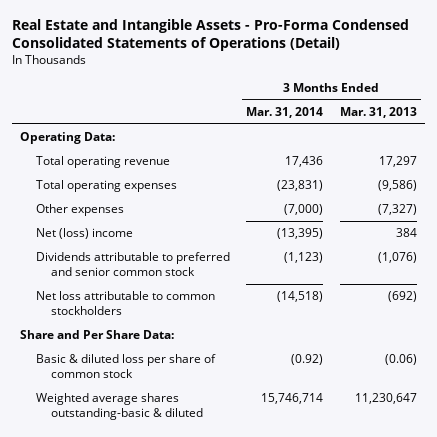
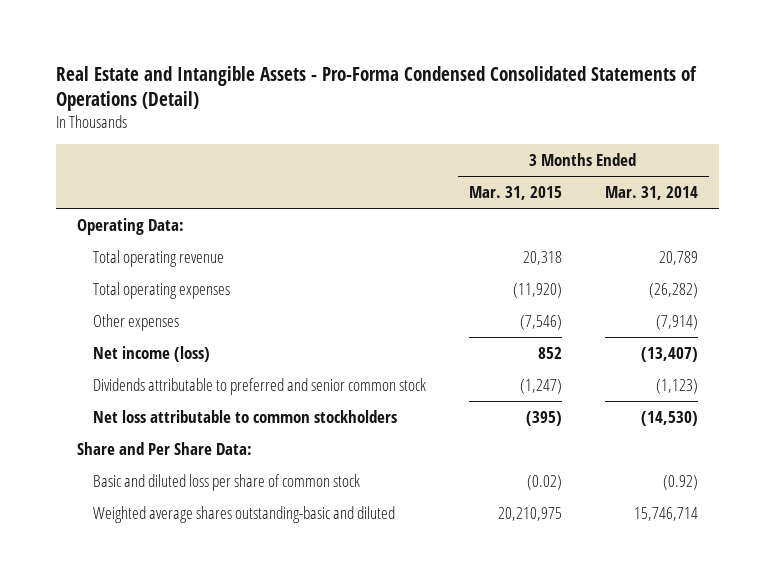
[339,106,417,118] Mar. 31, 2013 -> none
none -> [468,186,562,201] Mar. 31, 2015
[285,156,324,168] 17,436 -> [658,250,698,265] 20,789
[277,180,324,192] (23,831) -> [648,282,698,298] (26,282)
[284,204,324,216] (7,000) -> [655,314,698,330] (7,914)
[35,228,133,240] Net (loss) income -> [92,345,210,362] Net income (loss)
[277,228,324,240] (13,395) -> [640,346,698,362] (13,407)
[277,291,324,303] (14,518) -> [640,410,698,426] (14,530)
[35,354,216,379] Basic & diluted loss per share of common stock -> [92,473,360,491] Basic and diluted loss per share of common stock
[35,393,204,421] Weighted average shares outstanding-basic & diluted -> [92,505,395,523] Weighted average shares outstanding-basic and diluted

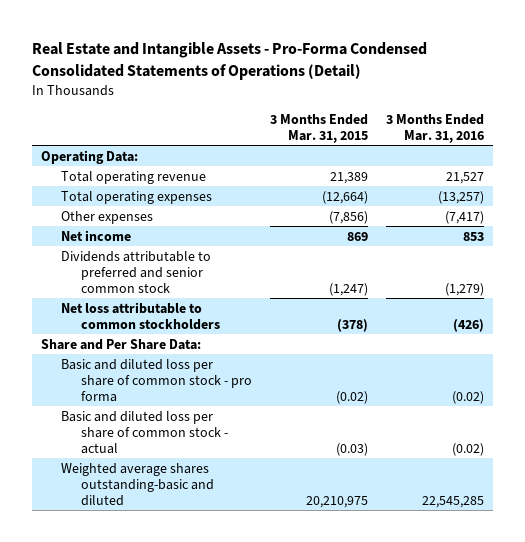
[604,186,698,201] Mar. 31, 2014 -> none
none -> [385,113,484,144] 3 Months Ended Mar. 31, 2016
[522,250,562,265] 20,318 -> [329,171,368,184] 21,389
[512,282,562,298] (11,920) -> [321,190,368,204] (12,664)
[519,314,562,330] (7,546) -> [328,210,368,224] (7,856)
[92,345,210,362] Net income (loss) -> [61,229,132,241] Net income
[537,346,562,359] 852 -> [346,231,368,241] 869
[525,410,562,426] (395) -> [336,318,368,332] (378)
[92,473,360,491] Basic and diluted loss per share of common stock -> [61,358,252,403] Basic and diluted loss per share of common stock - pro forma
none -> [61,410,228,455] Basic and diluted loss per share of common stock - actual

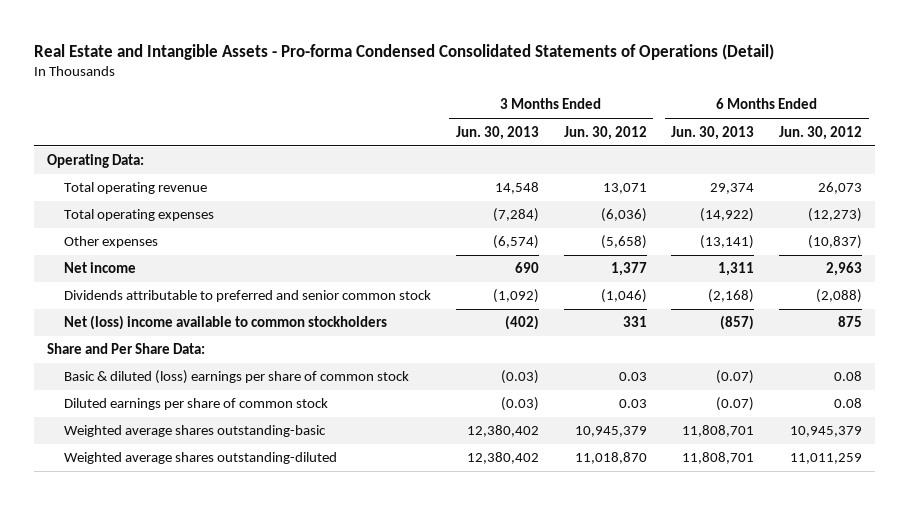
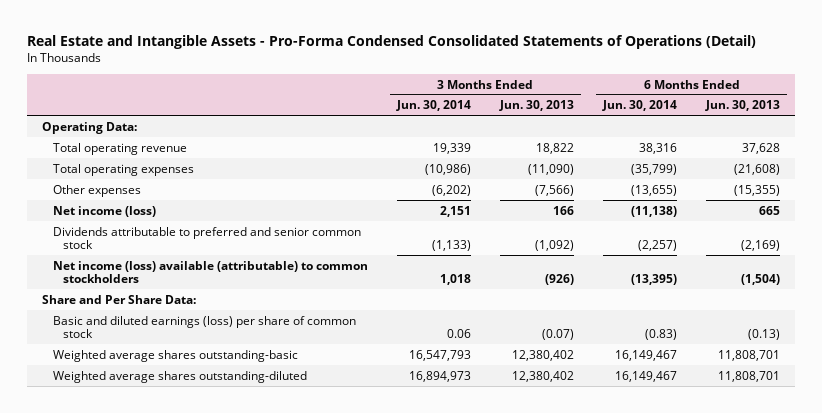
[34,43,775,60] Real Estate and Intangible Assets - Pro-forma Condensed Consolidated Statements of Operations (Detail) -> [27,35,757,50] Real Estate and Intangible Assets - Pro-Forma Condensed Consolidated Statements of Operations (Detail)
[563,125,647,140] Jun. 30, 2012 -> none
[779,125,863,140] Jun. 30, 2012 -> none
none -> [395,100,471,112] Jun. 30, 2014
none -> [602,100,678,112] Jun. 30, 2014
[494,182,539,195] 14,548 -> [535,142,574,154] 18,822
[710,183,755,195] 29,374 -> [742,142,781,154] 37,628
[492,208,539,223] (7,284) -> [527,163,574,175] (11,090)
[700,208,755,223] (14,922) -> [734,163,781,175] (21,608)
[492,235,539,250] (6,574) -> [534,184,574,196] (7,566)
[700,235,755,250] (13,141) -> [734,184,781,196] (15,355)
[63,262,136,274] Net income -> [52,205,156,217] Net income (loss)
[514,262,539,274] 690 -> [552,205,574,215] 166
[718,262,755,277] 1,311 -> [759,205,781,215] 665
[708,289,755,304] (2,168) -> [741,240,781,252] (2,169)
[63,315,387,331] Net (loss) income available to common stockholders -> [52,260,368,284] Net income (loss) available (attributable) to common stockholders
[504,315,539,331] (402) -> [544,274,574,286] (926)
[720,315,755,331] (857) -> [741,274,781,286] (1,504)
[63,398,328,411] Diluted earnings per share of common stock -> none
[63,370,409,385] Basic & diluted (loss) earnings per share of common stock -> [52,315,356,339] Basic and diluted earnings (loss) per share of common stock
[500,370,539,385] (0.03) -> [541,329,574,341] (0.07)
[716,370,755,385] (0.07) -> [748,329,781,341] (0.13)

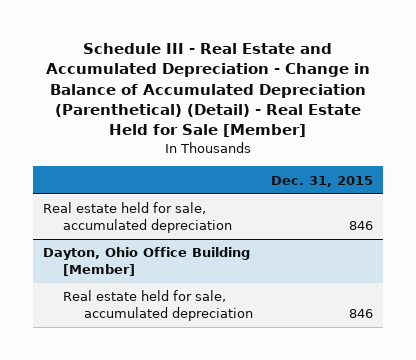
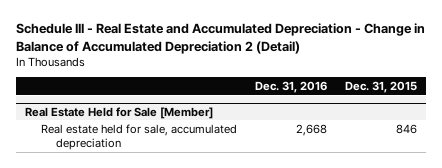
[46,42,371,138] Schedule III - Real Estate and Accumulated Depreciation - Change in Balance of Accumulated Depreciation (Parenthetical) (Detail) - Real Estate Held for Sale [Member] -> [15,23,425,54] Schedule III - Real Estate and Accumulated Depreciation - Change in Balance of Accumulated Depreciation 2 (Detail)
none -> [254,81,327,94] Dec. 31, 2016
[42,202,233,234] Real estate held for sale, accumulated depreciation -> none
[42,247,250,277] Dayton, Ohio Office Building [Member] -> [24,106,213,119] Real Estate Held for Sale [Member]

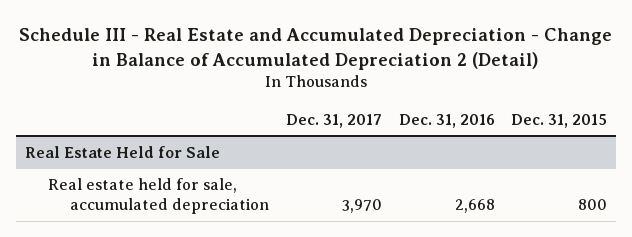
none -> [286,113,383,128] Dec. 31, 2017
[24,106,213,119] Real Estate Held for Sale [Member] -> [24,145,220,158] Real Estate Held for Sale
[396,123,418,134] 846 -> [578,199,608,211] 800

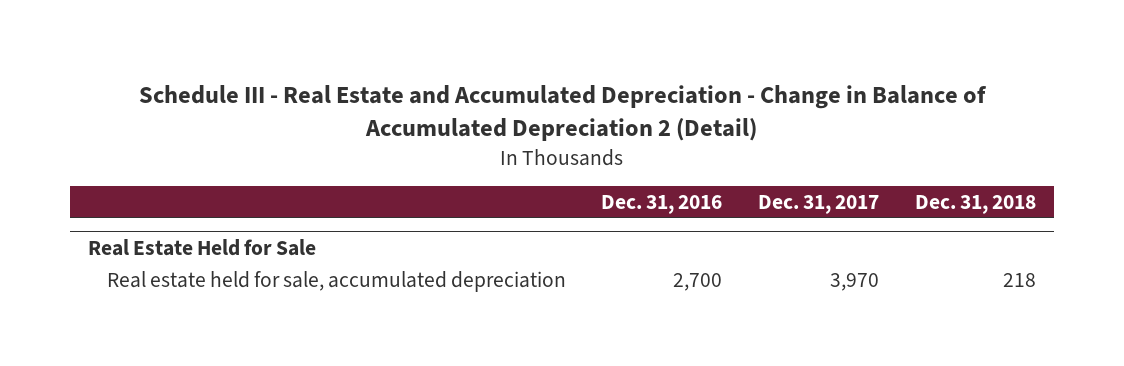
[511,113,608,128] Dec. 31, 2015 -> none
none -> [915,194,1037,214] Dec. 31, 2018
[454,199,495,214] 2,668 -> [673,273,723,292] 2,700

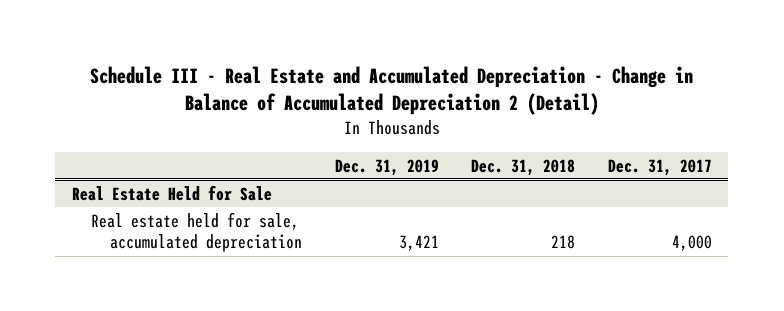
[601,194,723,214] Dec. 31, 2016 -> none
none -> [334,158,439,176] Dec. 31, 2019
[830,273,880,292] 3,970 -> [671,235,712,252] 4,000

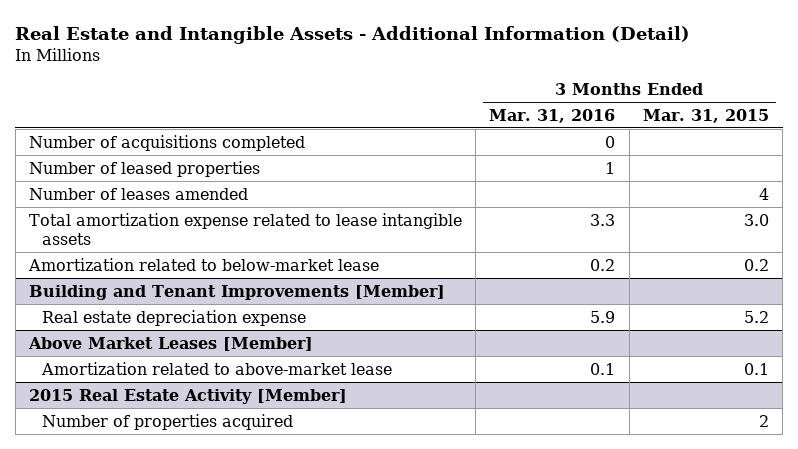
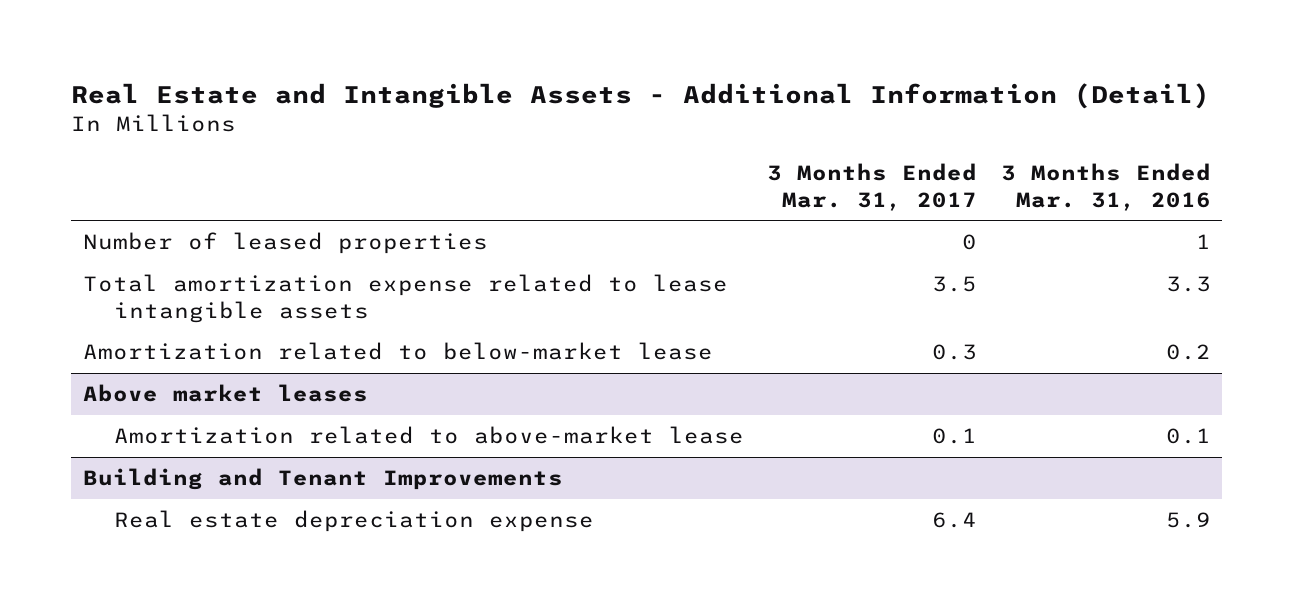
[642,108,769,123] Mar. 31, 2015 -> none
none -> [767,163,978,211] 3 Months Ended Mar. 31, 2017
[28,134,305,151] Number of acquisitions completed -> none
[28,187,248,200] Number of leases amended -> none
[28,284,445,300] Building and Tenant Improvements [Member] -> none
[42,309,307,326] Real estate depreciation expense -> none
[27,336,313,351] Above Market Leases [Member] -> [82,384,368,403] Above market leases
[28,388,347,404] 2015 Real Estate Activity [Member] -> none
[42,413,294,430] Number of properties acquired -> none
none -> [82,468,563,491] Building and Tenant Improvements
none -> [114,510,595,533] Real estate depreciation expense

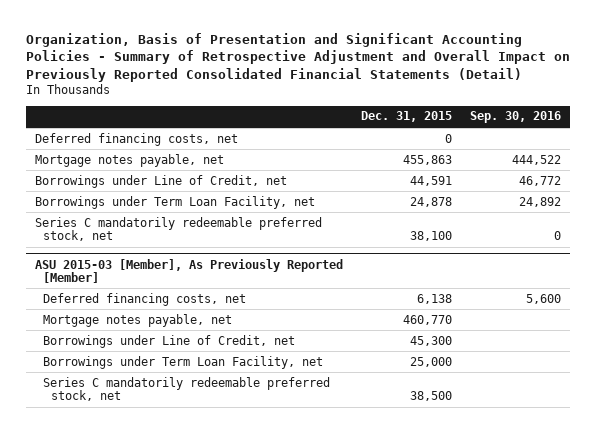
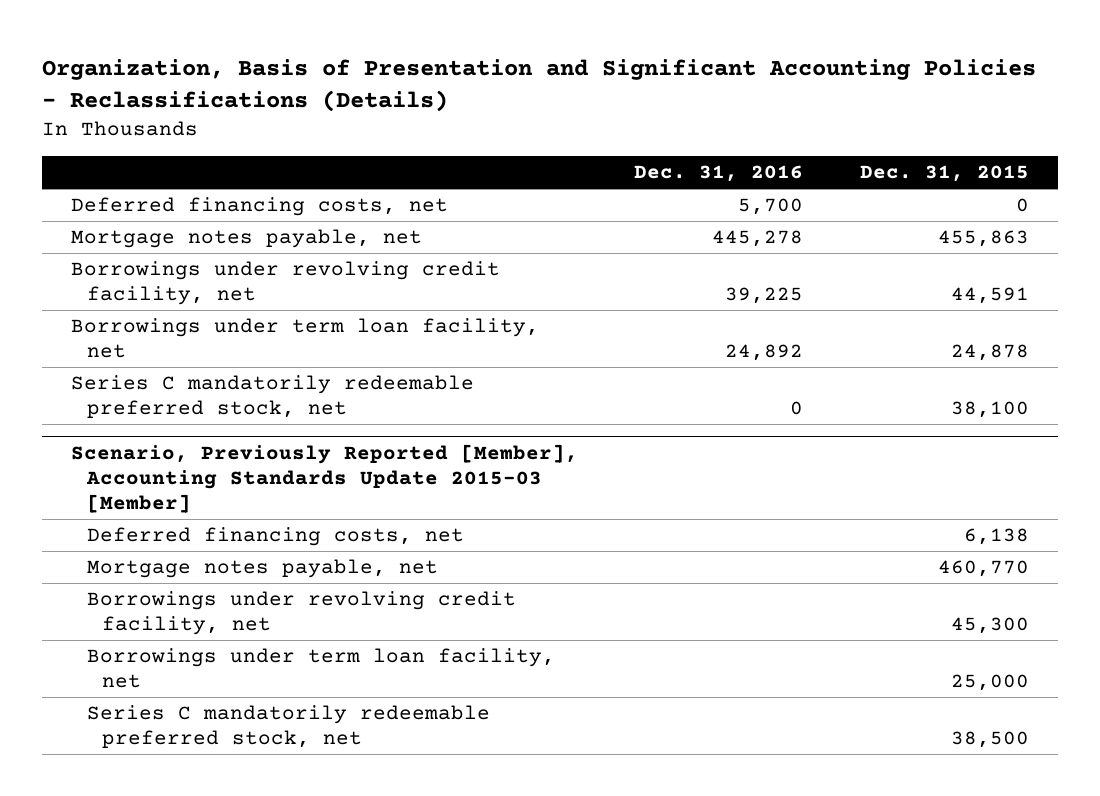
[26,32,571,82] Organization, Basis of Presentation and Significant Accounting Policies - Summary of Retrospective Adjustment and Overall Impact on Previously Reported Consolidated Financial Statements (Detail) -> [42,58,1037,113] Organization, Basis of Presentation and Significant Accounting Policies - Reclassifications (Details)
[470,111,562,124] Sep. 30, 2016 -> none
none -> [634,165,804,183] Dec. 31, 2016
[35,174,288,188] Borrowings under Line of Credit, net -> [70,261,500,306] Borrowings under revolving credit facility, net
[35,195,316,209] Borrowings under Term Loan Facility, net -> [70,318,539,359] Borrowings under term loan facility, net
[35,258,344,283] ASU 2015-03 [Member], As Previously Reported [Member] -> none
none -> [70,443,578,514] Scenario, Previously Reported [Member], Accounting Standards Update 2015-03 [Member]
[43,334,296,348] Borrowings under Line of Credit, net -> [86,591,516,636] Borrowings under revolving credit facility, net
[43,355,324,369] Borrowings under Term Loan Facility, net -> [86,648,555,689] Borrowings under term loan facility, net

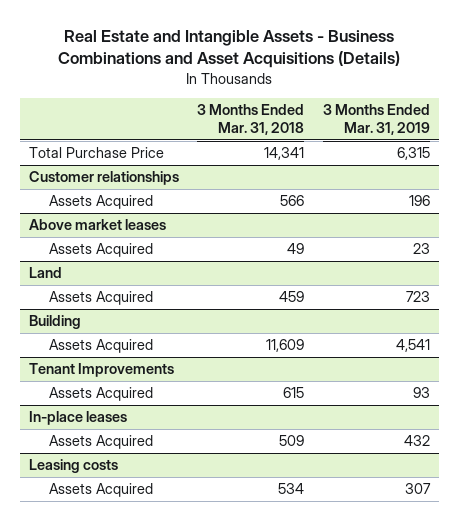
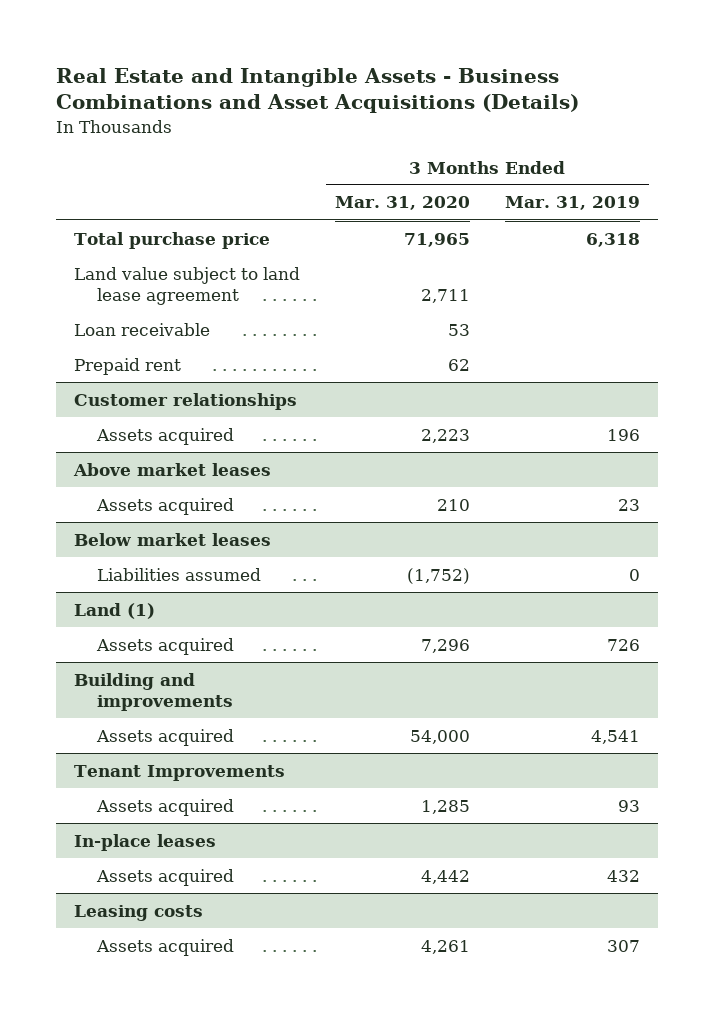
[197,103,305,136] 3 Months Ended Mar. 31, 2018 -> none
none -> [334,196,470,211] Mar. 31, 2020
[28,147,164,159] Total Purchase Price -> [73,231,270,249] Total purchase price
[396,147,430,161] 6,315 -> [586,232,641,247] 6,318
none -> [73,266,300,306] Land value subject to land lease agreement
none -> [73,322,210,336] Loan receivable
none -> [73,357,181,375] Prepaid rent
[48,195,153,210] Assets Acquired -> [95,427,234,445] Assets acquired
[48,243,153,258] Assets Acquired -> [95,497,234,515] Assets acquired
none -> [73,532,271,546] Below market leases
none -> [96,567,261,581] Liabilities assumed
[28,267,62,279] Land -> [73,602,155,619] Land (1)
[48,291,153,306] Assets Acquired -> [95,637,234,655] Assets acquired
[405,291,430,303] 723 -> [607,638,641,651] 726
[28,315,81,330] Building -> [73,672,233,712] Building and improvements
[48,339,153,354] Assets Acquired -> [95,728,234,746] Assets acquired
[48,387,153,402] Assets Acquired -> [95,798,234,816] Assets acquired
[48,435,153,450] Assets Acquired -> [95,868,234,886] Assets acquired
[48,483,153,498] Assets Acquired -> [95,938,234,956] Assets acquired

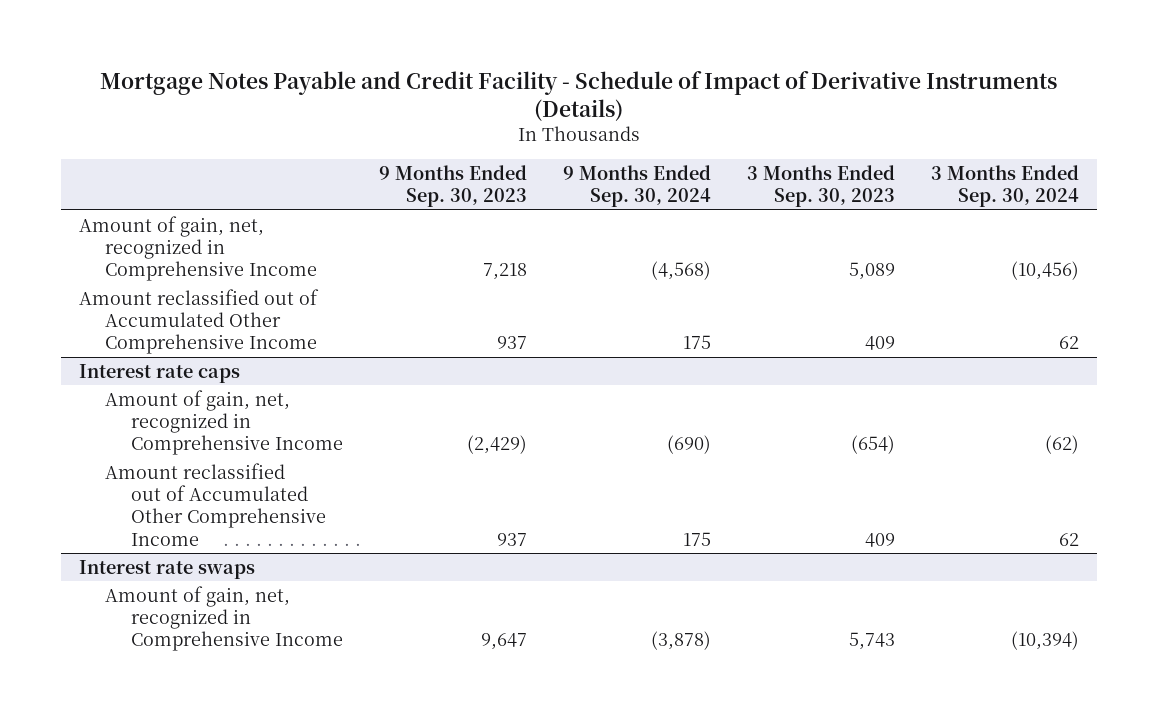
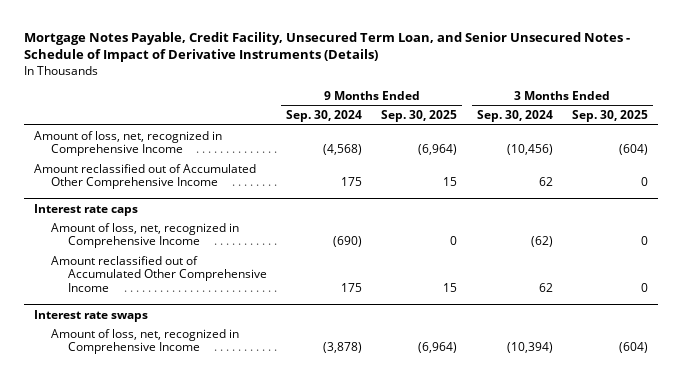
[99,70,1057,121] Mortgage Notes Payable and Credit Facility - Schedule of Impact of Derivative Instruments (Details) -> [24,31,631,63] Mortgage Notes Payable, Credit Facility, Unsecured Term Loan, and Senior Unsecured Notes - Schedule of Impact of Derivative Instruments (Details)
[379,164,528,208] 9 Months Ended Sep. 30, 2023 -> none
[747,164,896,208] 3 Months Ended Sep. 30, 2023 -> none
none -> [381,110,458,123] Sep. 30, 2025
none -> [572,110,649,123] Sep. 30, 2025
[78,215,317,282] Amount of gain, net, recognized in Comprehensive Income -> [33,130,222,157] Amount of loss, net, recognized in Comprehensive Income
[104,389,343,456] Amount of gain, net, recognized in Comprehensive Income -> [50,222,239,249] Amount of loss, net, recognized in Comprehensive Income
[104,585,343,652] Amount of gain, net, recognized in Comprehensive Income -> [50,328,239,355] Amount of loss, net, recognized in Comprehensive Income

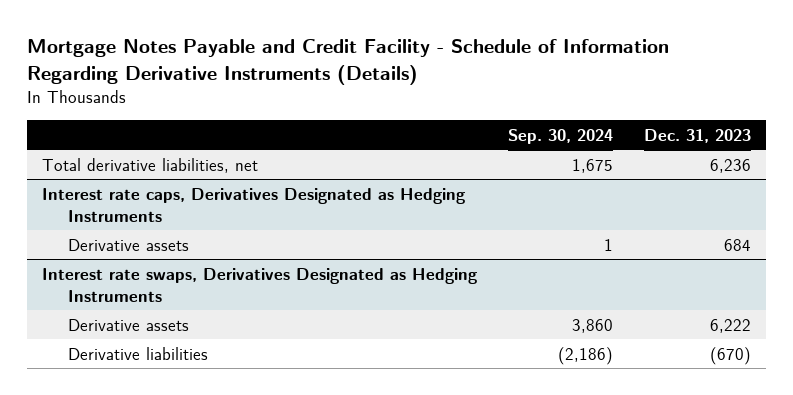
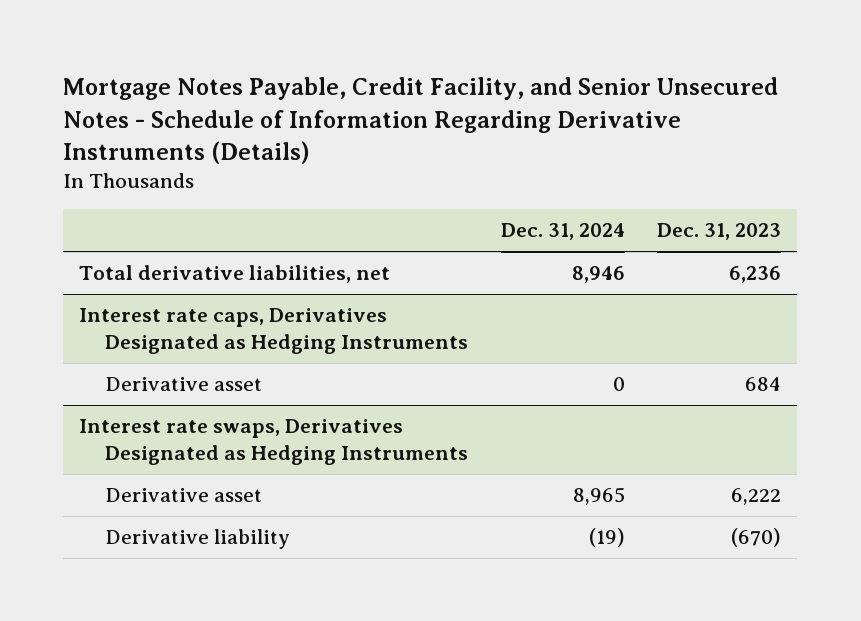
[26,39,669,85] Mortgage Notes Payable and Credit Facility - Schedule of Information Regarding Derivative Instruments (Details) -> [63,77,779,165] Mortgage Notes Payable, Credit Facility, and Senior Unsecured Notes - Schedule of Information Regarding Derivative Instruments (Details)
[507,128,613,144] Sep. 30, 2024 -> none
none -> [500,223,625,241] Dec. 31, 2024
[68,238,190,251] Derivative assets -> [105,377,263,392] Derivative asset
[68,318,190,331] Derivative assets -> [105,488,263,503] Derivative asset
[68,346,209,360] Derivative liabilities -> [105,529,291,550] Derivative liability

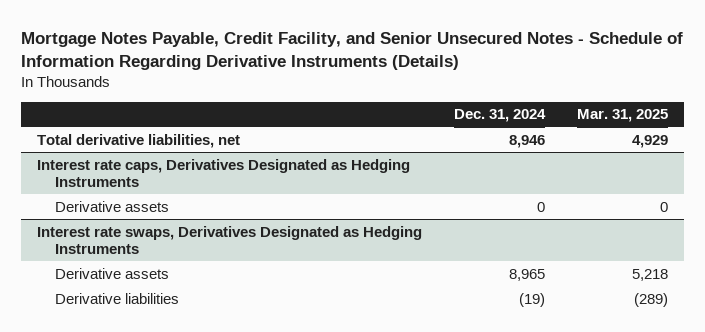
[657,223,782,241] Dec. 31, 2023 -> none
none -> [577,109,669,123] Mar. 31, 2025
[105,377,263,392] Derivative asset -> [55,200,170,212] Derivative assets
[105,488,263,503] Derivative asset -> [55,267,170,279] Derivative assets
[105,529,291,550] Derivative liability -> [55,292,180,304] Derivative liabilities

